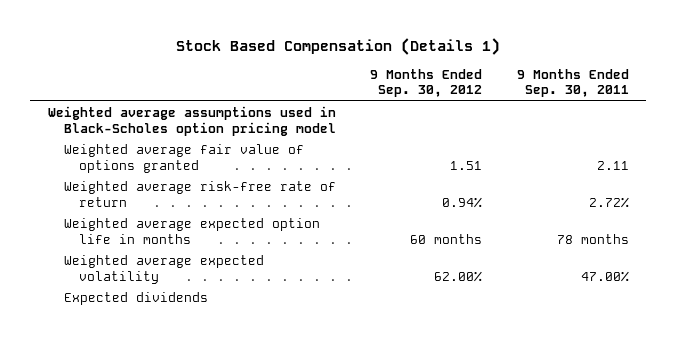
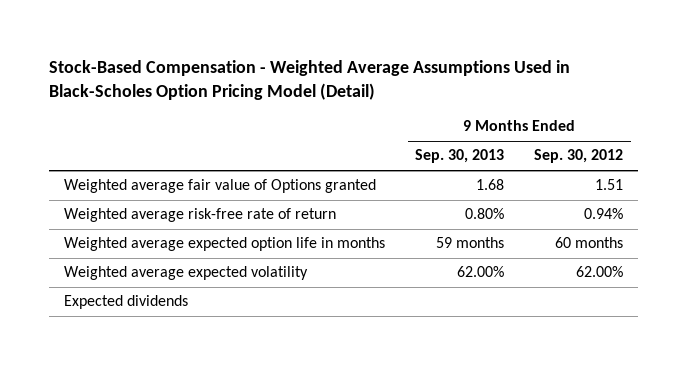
[176,37,501,55] Stock Based Compensation (Details 1) -> [49,59,571,100] Stock-Based Compensation - Weighted Average Assumptions Used in Black-Scholes Option Pricing Model (Detail)
[517,68,630,98] 9 Months Ended Sep. 30, 2011 -> none
none -> [415,149,505,164] Sep. 30, 2013
[47,106,336,136] Weighted average assumptions used in Black-Scholes option pricing model -> none
[63,144,304,173] Weighted average fair value of options granted -> [64,179,377,194] Weighted average fair value of Options granted

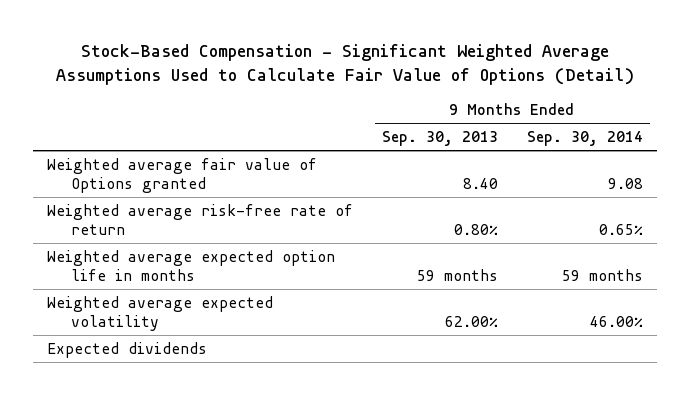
[49,59,571,100] Stock-Based Compensation - Weighted Average Assumptions Used in Black-Scholes Option Pricing Model (Detail) -> [56,43,635,85] Stock-Based Compensation - Significant Weighted Average Assumptions Used to Calculate Fair Value of Options (Detail)
[534,149,624,164] Sep. 30, 2012 -> none
none -> [526,130,643,146] Sep. 30, 2014
[476,179,505,191] 1.68 -> [463,177,499,189] 8.40

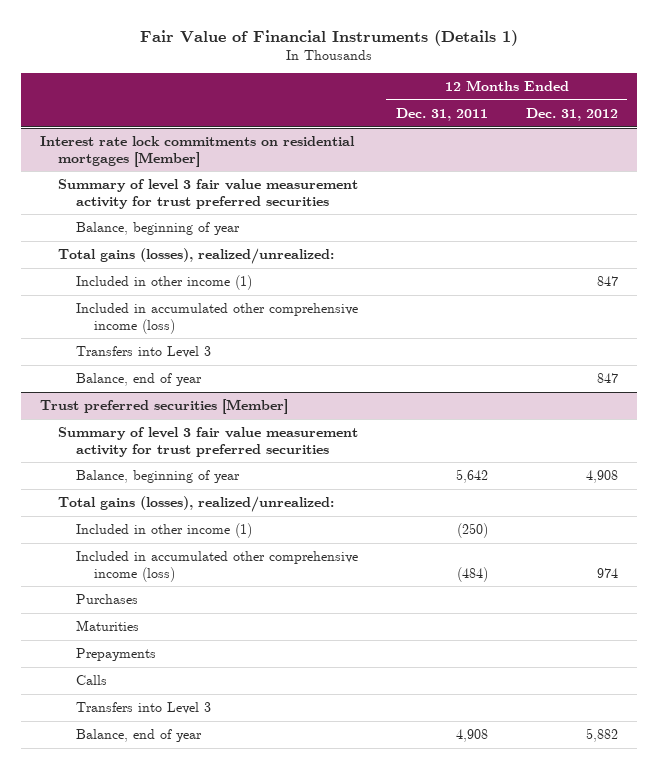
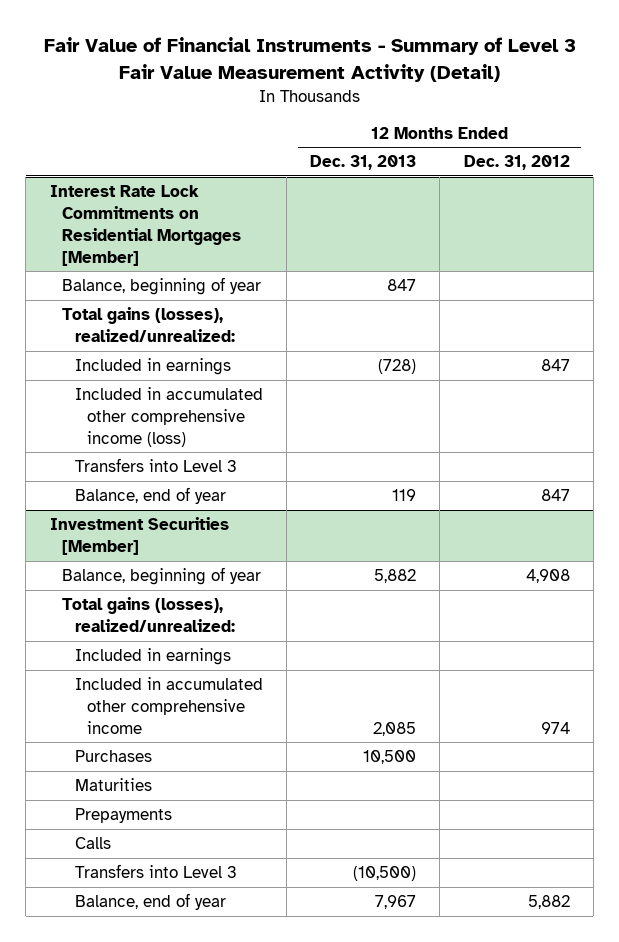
[139,29,518,46] Fair Value of Financial Instruments (Details 1) -> [43,37,576,82] Fair Value of Financial Instruments - Summary of Level 3 Fair Value Measurement Activity (Detail)
[395,107,488,121] Dec. 31, 2011 -> none
none -> [310,155,417,171] Dec. 31, 2013
[57,179,358,209] Summary of level 3 fair value measurement activity for trust preferred securities -> none
[39,136,355,167] Interest rate lock commitments on residential mortgages [Member] -> [49,185,242,266] Interest Rate Lock Commitments on Residential Mortgages [Member]
[75,275,252,291] Included in other income (1) -> [74,358,231,376] Included in earnings
[39,399,288,415] Trust preferred securities [Member] -> none
[57,427,358,457] Summary of level 3 fair value measurement activity for trust preferred securities -> none
none -> [49,517,229,555] Investment Securities [Member]
[75,523,252,539] Included in other income (1) -> none
none -> [74,648,231,666] Included in earnings
[75,551,358,582] Included in accumulated other comprehensive income (loss) -> [74,677,263,734] Included in accumulated other comprehensive income

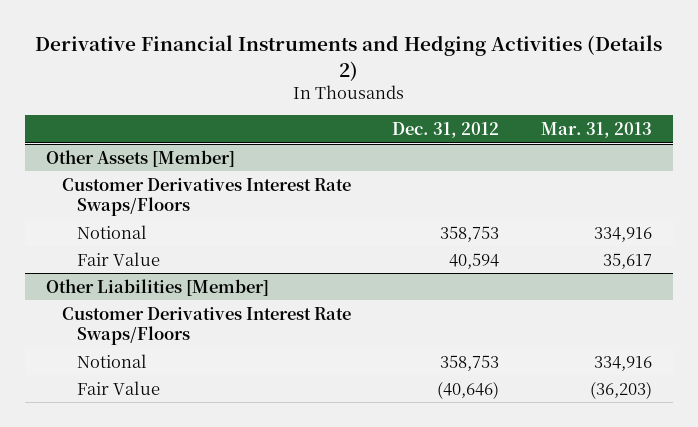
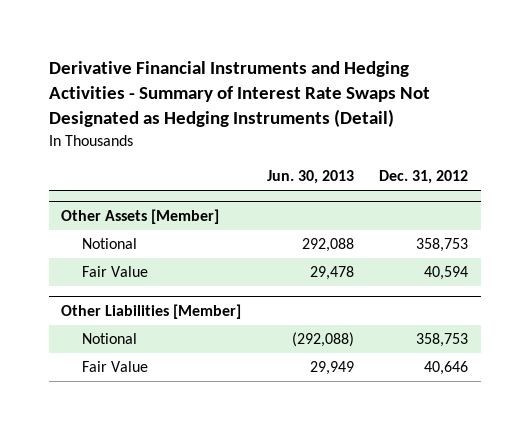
[35,35,663,81] Derivative Financial Instruments and Hedging Activities (Details 2) -> [48,60,430,127] Derivative Financial Instruments and Hedging Activities - Summary of Interest Rate Swaps Not Designated as Hedging Instruments (Detail)
[540,121,652,138] Mar. 31, 2013 -> none
none -> [266,170,354,185] Jun. 30, 2013
[61,177,351,217] Customer Derivatives Interest Rate Swaps/Floors -> none
[61,306,351,346] Customer Derivatives Interest Rate Swaps/Floors -> none
[437,380,500,399] (40,646) -> [424,361,469,376] 40,646

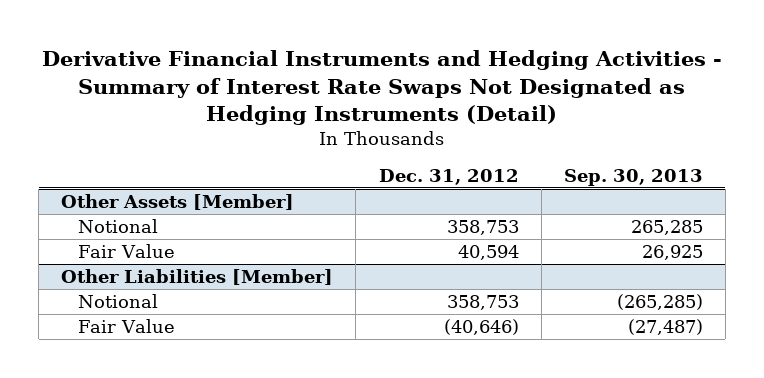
[266,170,354,185] Jun. 30, 2013 -> none
none -> [563,168,703,186] Sep. 30, 2013
[424,361,469,376] 40,646 -> [443,318,519,335] (40,646)

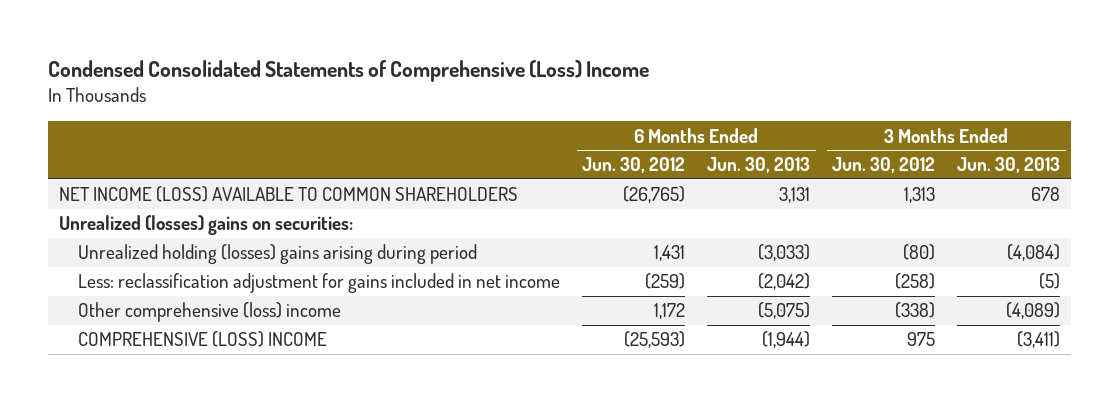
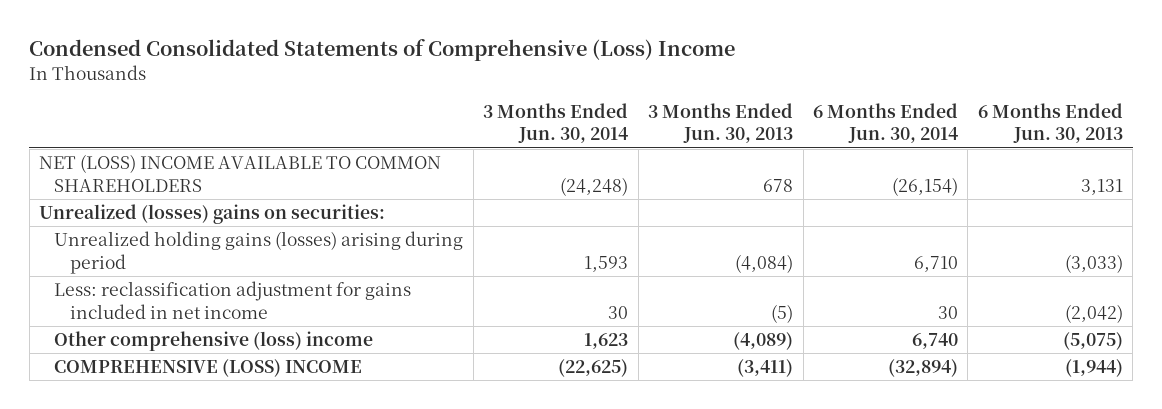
[582,157,686,174] Jun. 30, 2012 -> none
[832,157,936,174] Jun. 30, 2012 -> none
none -> [483,102,629,144] 3 Months Ended Jun. 30, 2014
none -> [813,102,959,144] 6 Months Ended Jun. 30, 2014
[58,186,518,203] NET INCOME (LOSS) AVAILABLE TO COMMON SHAREHOLDERS -> [38,154,441,192] NET (LOSS) INCOME AVAILABLE TO COMMON SHAREHOLDERS
[78,244,478,265] Unrealized holding (losses) gains arising during period -> [54,231,464,274] Unrealized holding gains (losses) arising during period

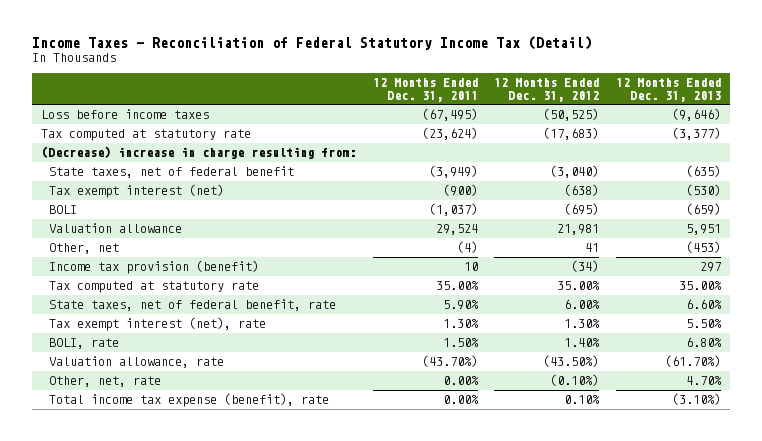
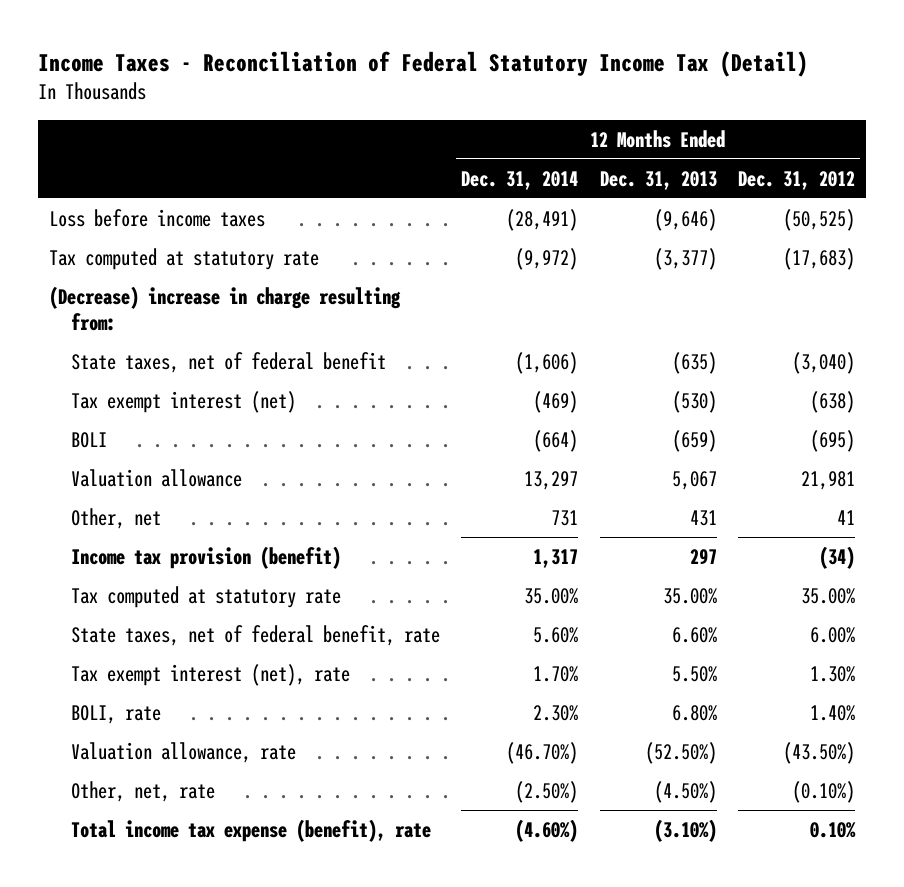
[372,77,478,102] 12 Months Ended Dec. 31, 2011 -> none
none -> [461,170,579,190] Dec. 31, 2014
[686,224,722,236] 5,951 -> [671,470,717,490] 5,067
[686,241,722,254] (453) -> [689,509,717,526] 431
[665,355,722,368] (61.70%) -> [644,741,717,764] (52.50%)
[686,376,723,386] 4.70% -> [653,780,717,803] (4.50%)

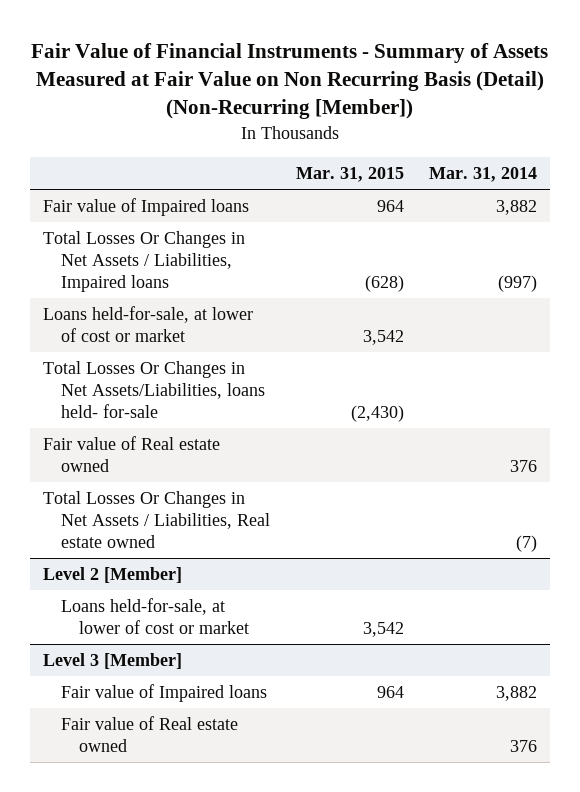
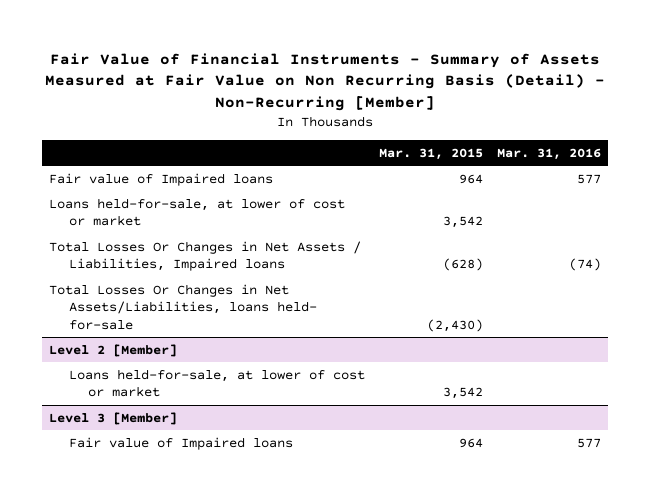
[31,43,549,120] Fair Value of Financial Instruments - Summary of Assets Measured at Fair Value on Non Recurring Basis (Detail) (Non-Recurring [Member]) -> [45,52,606,112] Fair Value of Financial Instruments - Summary of Assets Measured at Fair Value on Non Recurring Basis (Detail) - Non-Recurring [Member]
[429,166,538,182] Mar. 31, 2014 -> none
none -> [497,147,602,160] Mar. 31, 2016
[43,231,246,292] Total Losses Or Changes in Net Assets / Liabilities, Impaired loans -> [49,240,362,272] Total Losses Or Changes in Net Assets / Liabilities, Impaired loans
[43,436,221,472] Fair value of Real estate owned -> none
[43,491,271,548] Total Losses Or Changes in Net Assets / Liabilities, Real estate owned -> none
[61,716,239,752] Fair value of Real estate owned -> none

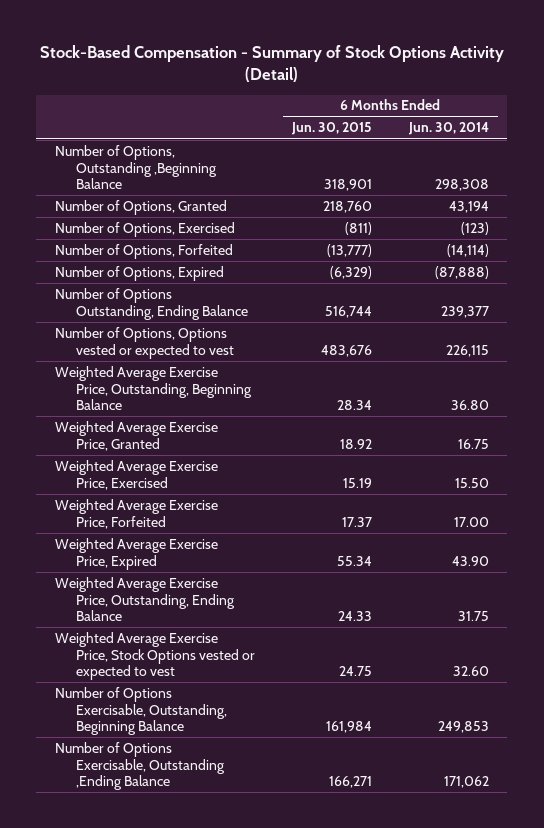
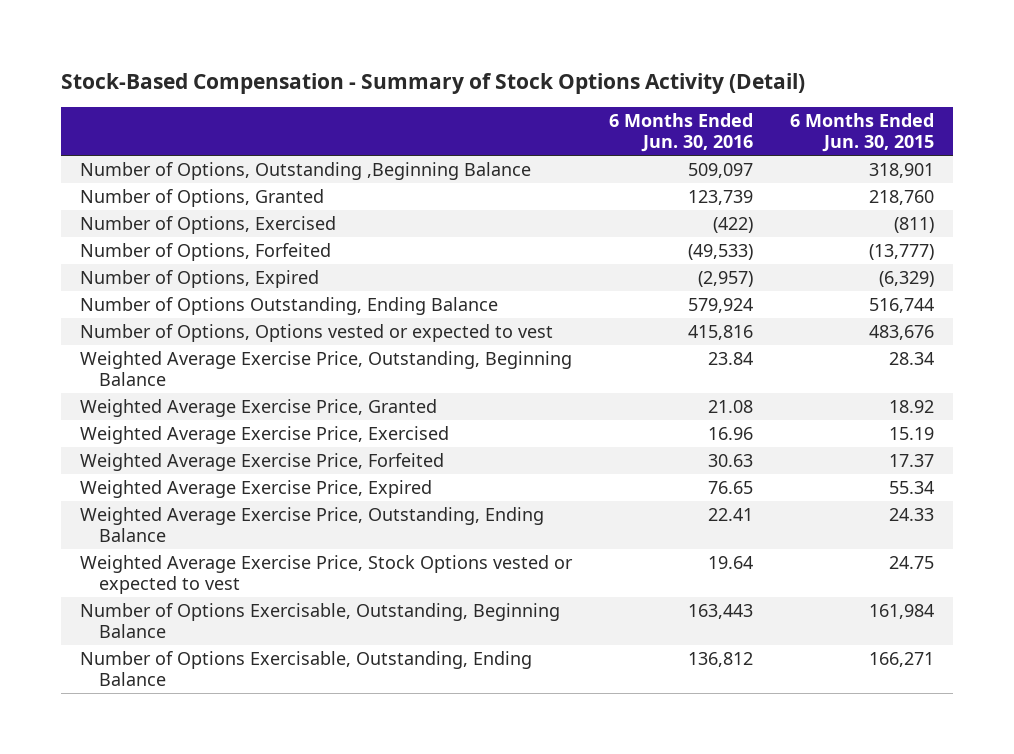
[407,122,489,136] Jun. 30, 2014 -> none
none -> [608,113,753,153] 6 Months Ended Jun. 30, 2016
[54,741,226,791] Number of Options Exercisable, Outstanding ,Ending Balance -> [79,651,532,686] Number of Options Exercisable, Outstanding, Ending Balance

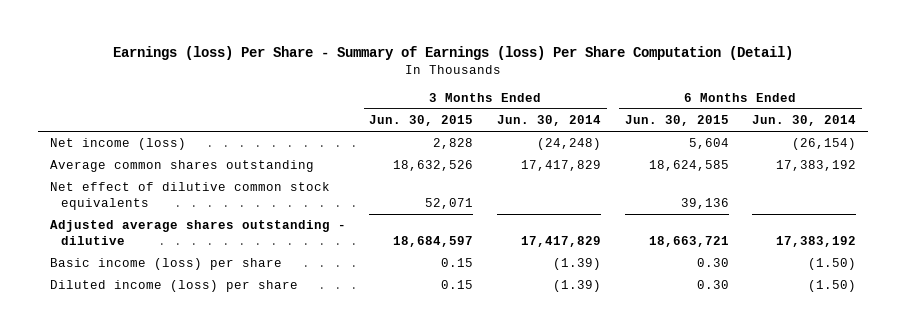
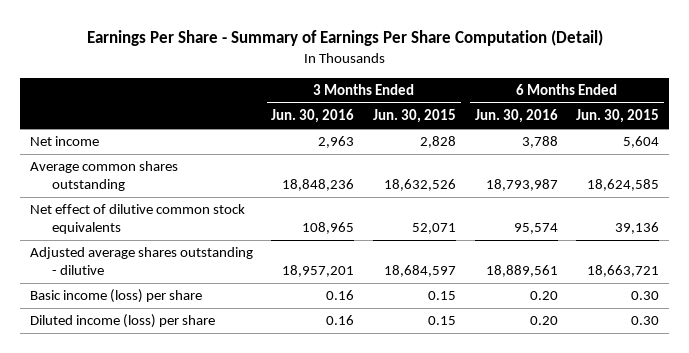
[113,46,794,61] Earnings (loss) Per Share - Summary of Earnings (loss) Per Share Computation (Detail) -> [86,30,603,47] Earnings Per Share - Summary of Earnings Per Share Computation (Detail)
[497,114,602,126] Jun. 30, 2014 -> none
[752,114,857,126] Jun. 30, 2014 -> none
none -> [271,109,355,124] Jun. 30, 2016
none -> [474,109,558,124] Jun. 30, 2016
[49,138,186,151] Net income (loss) -> [29,136,99,147] Net income

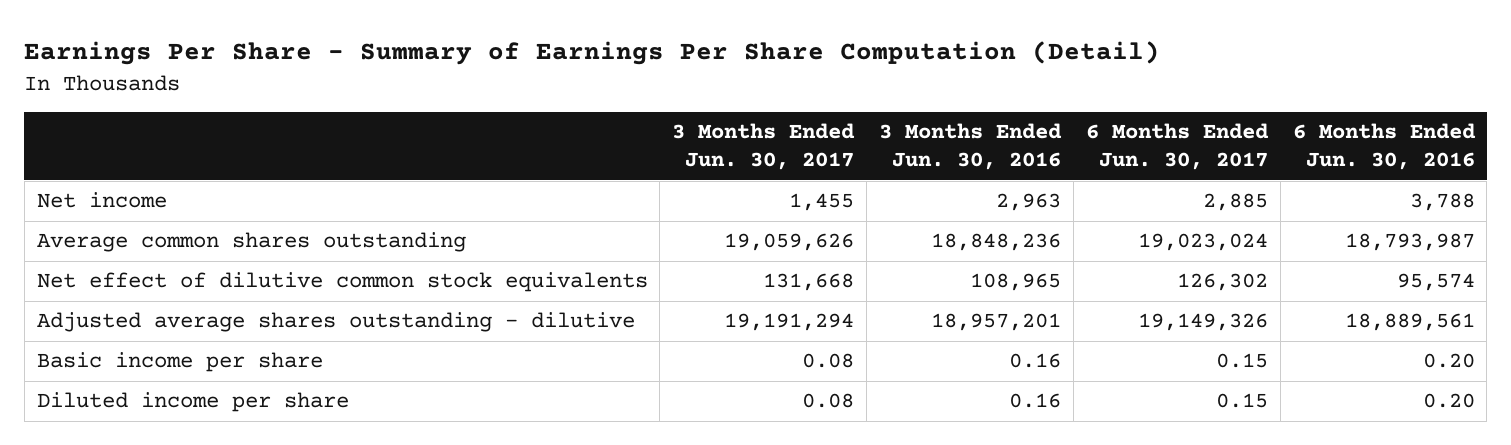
[373,109,457,124] Jun. 30, 2015 -> none
[576,109,660,124] Jun. 30, 2015 -> none
none -> [672,123,856,171] 3 Months Ended Jun. 30, 2017
none -> [1085,123,1269,171] 6 Months Ended Jun. 30, 2017
[29,289,202,304] Basic income (loss) per share -> [36,352,323,373] Basic income per share
[29,314,215,329] Diluted income (loss) per share -> [36,392,349,413] Diluted income per share

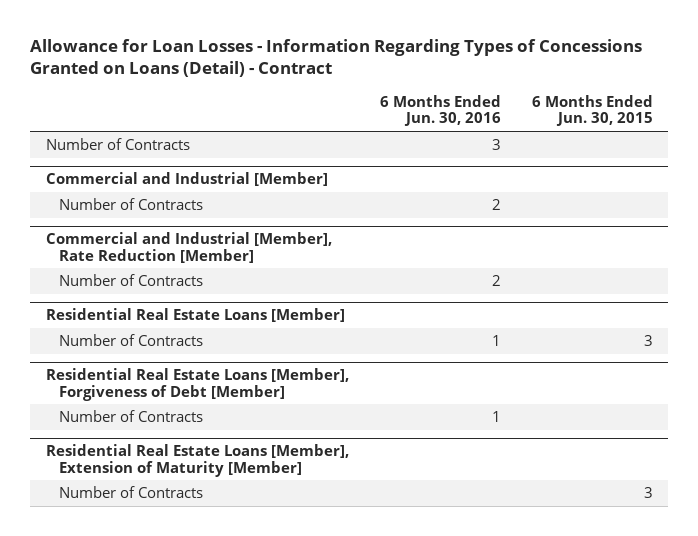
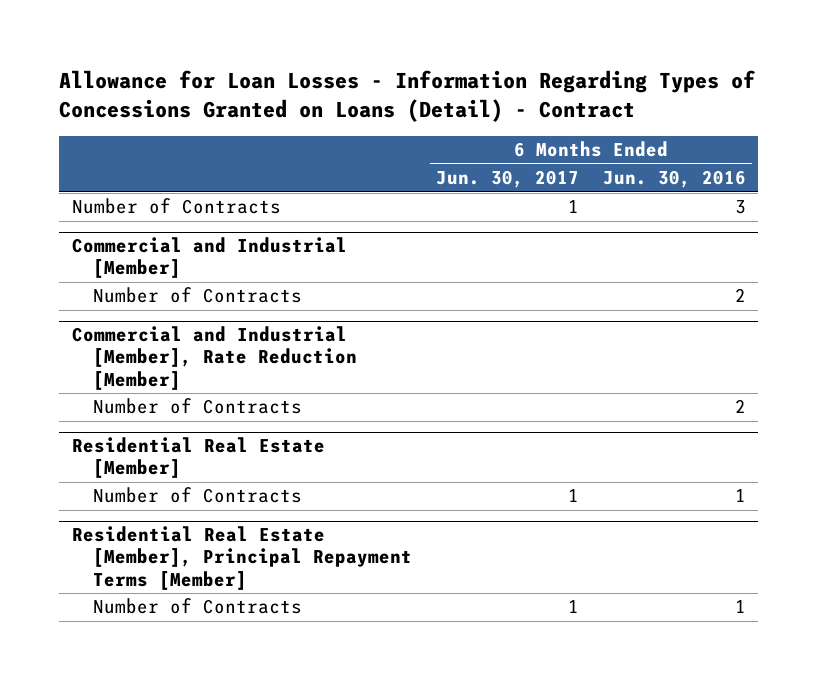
[531,94,653,127] 6 Months Ended Jun. 30, 2015 -> none
none -> [436,170,580,189] Jun. 30, 2017
[45,308,345,323] Residential Real Estate Loans [Member] -> [71,437,325,479] Residential Real Estate [Member]
[45,368,349,401] Residential Real Estate Loans [Member], Forgiveness of Debt [Member] -> none
none -> [71,526,412,590] Residential Real Estate [Member], Principal Repayment Terms [Member]
[45,444,349,477] Residential Real Estate Loans [Member], Extension of Maturity [Member] -> none
[58,485,203,498] Number of Contracts -> none

